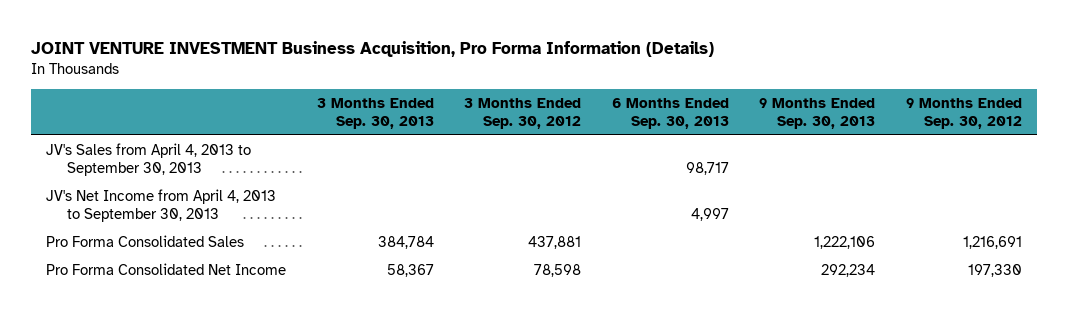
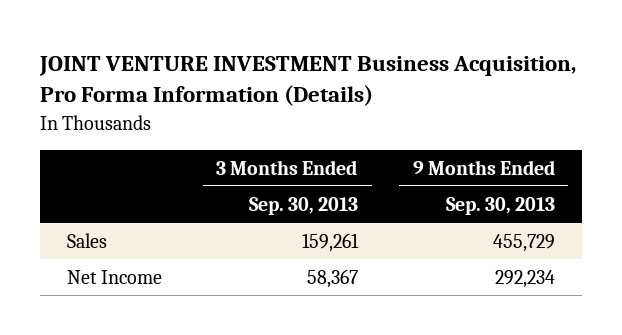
[464,97,582,129] 3 Months Ended Sep. 30, 2012 -> none
[611,97,729,129] 6 Months Ended Sep. 30, 2013 -> none
[905,97,1022,129] 9 Months Ended Sep. 30, 2012 -> none
[46,143,252,177] JV's Sales from April 4, 2013 to September 30, 2013 -> none
[46,189,277,223] JV's Net Income from April 4, 2013 to September 30, 2013 -> none
[46,235,245,248] Pro Forma Consolidated Sales -> [67,232,108,248] Sales
[377,236,434,250] 384,784 -> [301,232,359,252] 159,261
[814,236,876,250] 1,222,106 -> [492,233,555,252] 455,729
[46,263,287,276] Pro Forma Consolidated Net Income -> [67,269,163,284] Net Income

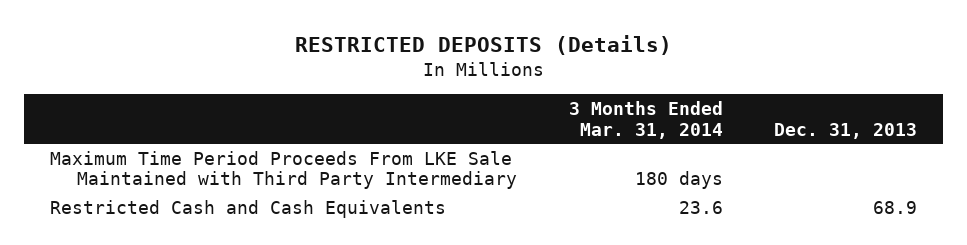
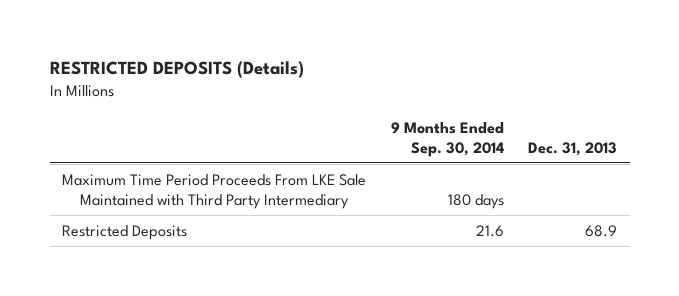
[568,100,723,139] 3 Months Ended Mar. 31, 2014 -> none
none -> [390,121,504,157] 9 Months Ended Sep. 30, 2014
[50,199,447,218] Restricted Cash and Cash Equivalents -> [62,224,188,240] Restricted Deposits

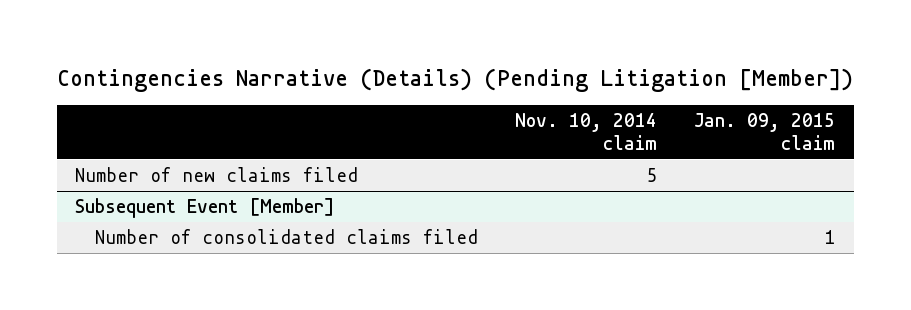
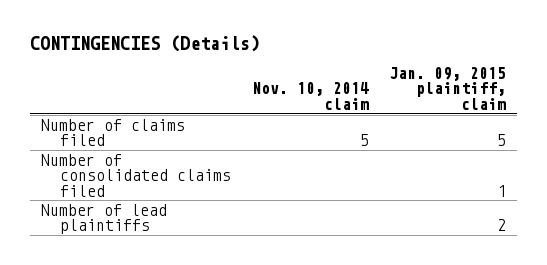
[56,68,853,93] Contingencies Narrative (Details) (Pending Litigation [Member]) -> [30,35,261,53] CONTINGENCIES (Details)
[694,113,836,150] Jan. 09, 2015 claim -> none
none -> [389,66,507,110] Jan. 09, 2015 plaintiff, claim
[75,198,336,219] Subsequent Event [Member] -> none
[95,229,479,245] Number of consolidated claims filed -> none
[75,167,359,183] Number of new claims filed -> [40,118,185,147] Number of claims filed
none -> [40,153,232,197] Number of consolidated claims filed
none -> [40,203,167,235] Number of lead plaintiffs

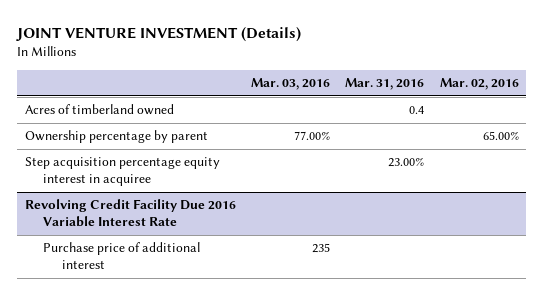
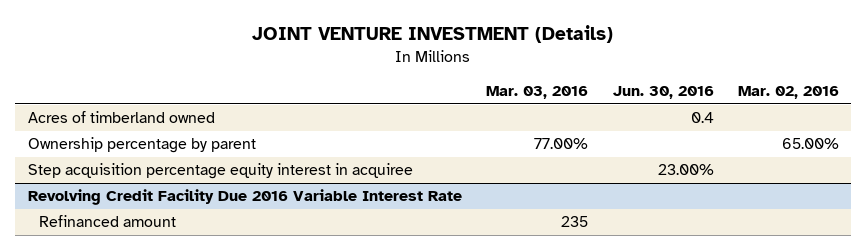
[345,78,425,91] Mar. 31, 2016 -> none
none -> [612,86,714,100] Jun. 30, 2016
[43,242,201,270] Purchase price of additional interest -> [39,215,177,228] Refinanced amount

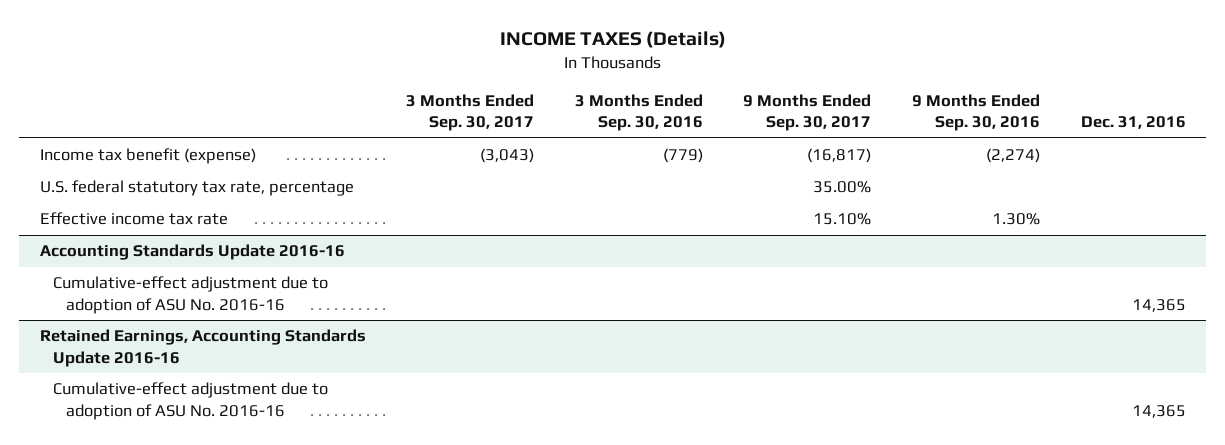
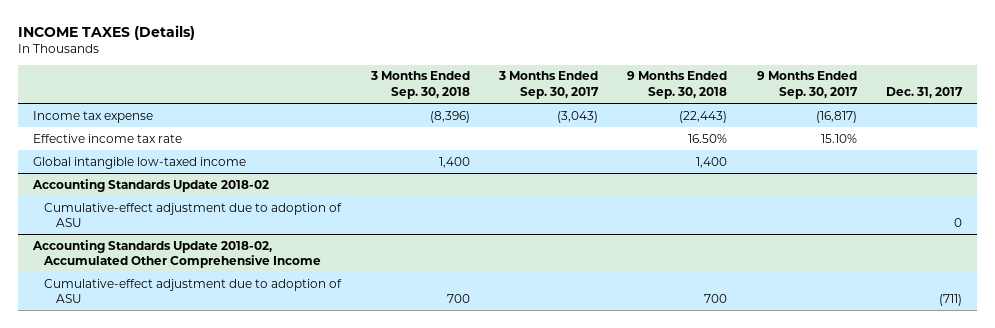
[574,93,703,132] 3 Months Ended Sep. 30, 2016 -> none
[912,93,1041,132] 9 Months Ended Sep. 30, 2016 -> none
[1080,116,1186,130] Dec. 31, 2016 -> none
none -> [369,71,470,99] 3 Months Ended Sep. 30, 2018
none -> [627,71,728,99] 9 Months Ended Sep. 30, 2018
none -> [886,86,964,98] Dec. 31, 2017
[39,180,354,197] U.S. federal statutory tax rate, percentage -> none
[39,148,256,165] Income tax benefit (expense) -> [32,110,153,123] Income tax expense
[39,244,345,261] Accounting Standards Update 2016-16 -> none
[52,276,328,314] Cumulative-effect adjustment due to adoption of ASU No. 2016-16 -> none
[39,329,366,367] Retained Earnings, Accounting Standards Update 2016-16 -> none
[52,382,328,420] Cumulative-effect adjustment due to adoption of ASU No. 2016-16 -> none
none -> [32,156,246,169] Global intangible low-taxed income
none -> [31,178,269,192] Accounting Standards Update 2018-02
none -> [44,202,343,228] Cumulative-effect adjustment due to adoption of ASU
none -> [31,239,322,269] Accounting Standards Update 2018-02, Accumulated Other Comprehensive Income
none -> [44,278,343,304] Cumulative-effect adjustment due to adoption of ASU

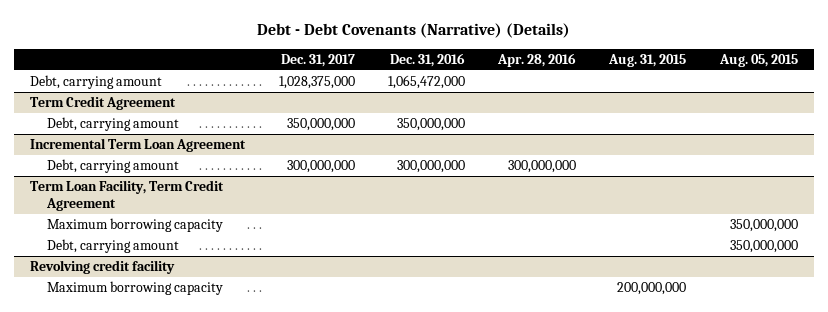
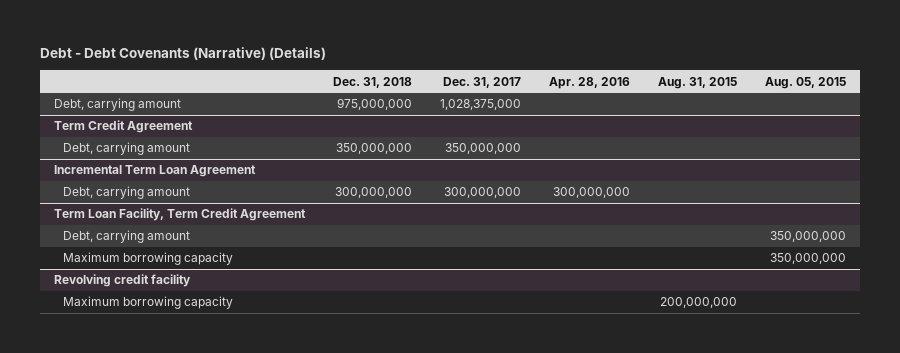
[389,52,465,67] Dec. 31, 2016 -> none
none -> [333,76,413,88] Dec. 31, 2018
[46,218,223,233] Maximum borrowing capacity -> [63,252,234,266] Maximum borrowing capacity

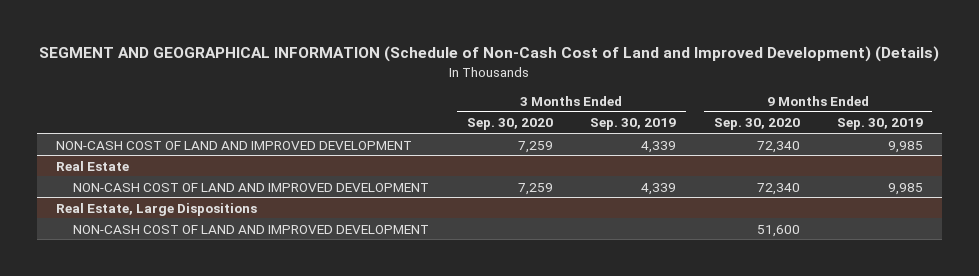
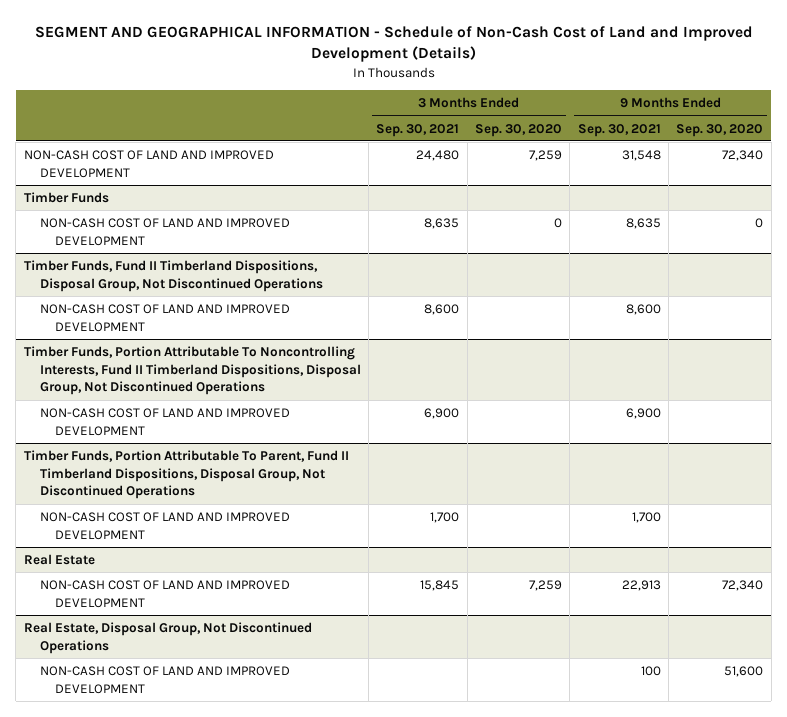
[39,46,940,63] SEGMENT AND GEOGRAPHICAL INFORMATION (Schedule of Non-Cash Cost of Land and Improved Development) (Details) -> [34,26,753,63] SEGMENT AND GEOGRAPHICAL INFORMATION - Schedule of Non-Cash Cost of Land and Improved Development (Details)
[590,118,677,131] Sep. 30, 2019 -> none
[837,118,924,131] Sep. 30, 2019 -> none
none -> [376,123,460,137] Sep. 30, 2021
none -> [577,123,661,137] Sep. 30, 2021
none -> [23,191,109,203] Timber Funds
none -> [39,217,290,246] NON-CASH COST OF LAND AND IMPROVED DEVELOPMENT
none -> [23,259,323,292] Timber Funds, Fund II Timberland Dispositions, Disposal Group, Not Discontinued Operations
none -> [39,303,290,332] NON-CASH COST OF LAND AND IMPROVED DEVELOPMENT
none -> [23,345,361,396] Timber Funds, Portion Attributable To Noncontrolling Interests, Fund II Timberland Dispositions, Disposal Group, Not Discontinued Operations
none -> [39,407,290,436] NON-CASH COST OF LAND AND IMPROVED DEVELOPMENT
none -> [23,449,349,500] Timber Funds, Portion Attributable To Parent, Fund II Timberland Dispositions, Disposal Group, Not Discontinued Operations
none -> [39,511,290,540] NON-CASH COST OF LAND AND IMPROVED DEVELOPMENT
[55,202,257,216] Real Estate, Large Dispositions -> [23,621,312,654] Real Estate, Disposal Group, Not Discontinued Operations

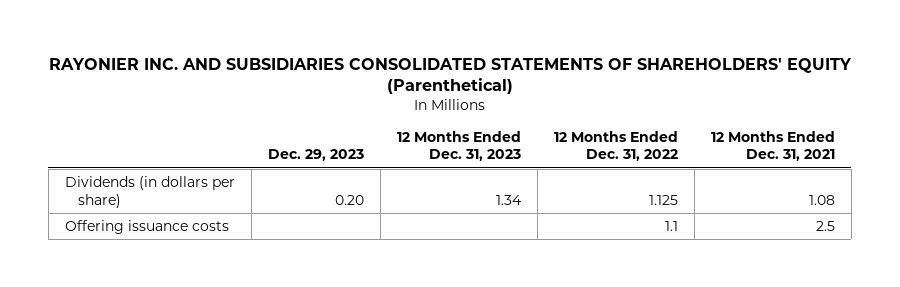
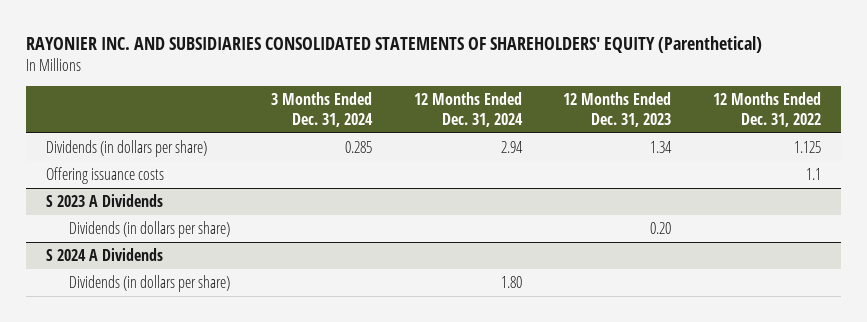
[267,149,364,162] Dec. 29, 2023 -> none
[710,130,835,162] 12 Months Ended Dec. 31, 2021 -> none
none -> [271,92,374,128] 3 Months Ended Dec. 31, 2024
none -> [413,92,523,128] 12 Months Ended Dec. 31, 2024
none -> [46,193,164,207] S 2023 A Dividends
none -> [68,220,230,238] Dividends (in dollars per share)
none -> [46,247,164,261] S 2024 A Dividends
none -> [68,274,230,292] Dividends (in dollars per share)

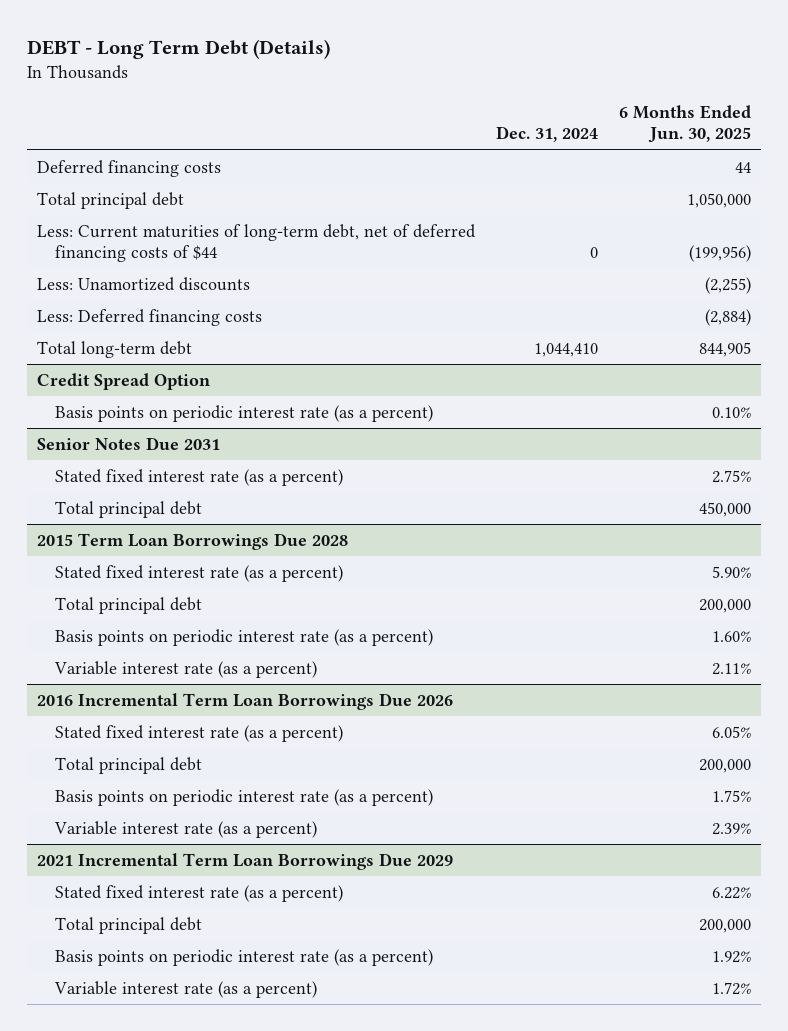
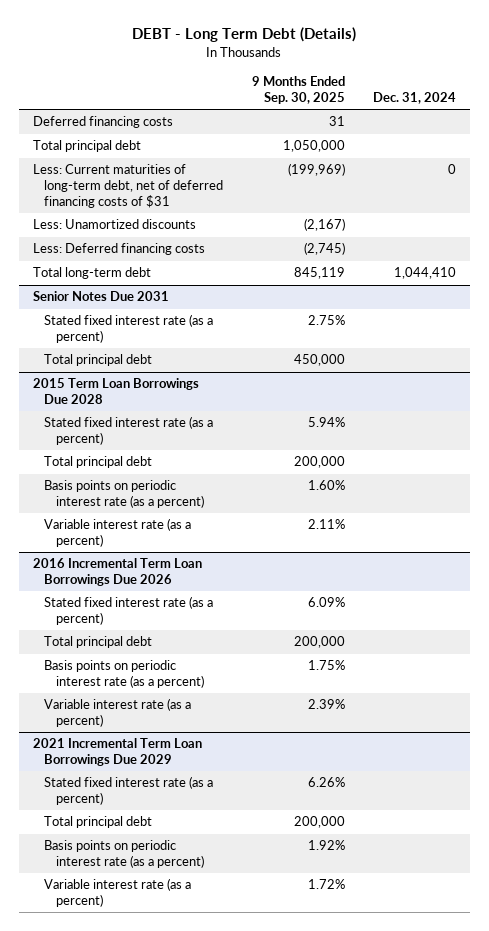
[618,105,751,144] 6 Months Ended Jun. 30, 2025 -> none
none -> [251,76,345,105] 9 Months Ended Sep. 30, 2025
[37,223,477,263] Less: Current maturities of long-term debt, net of deferred financing costs of $44 -> [33,164,224,209] Less: Current maturities of long-term debt, net of deferred financing costs of $31
[37,372,211,390] Credit Spread Option -> none
[55,404,434,422] Basis points on periodic interest rate (as a percent) -> none

